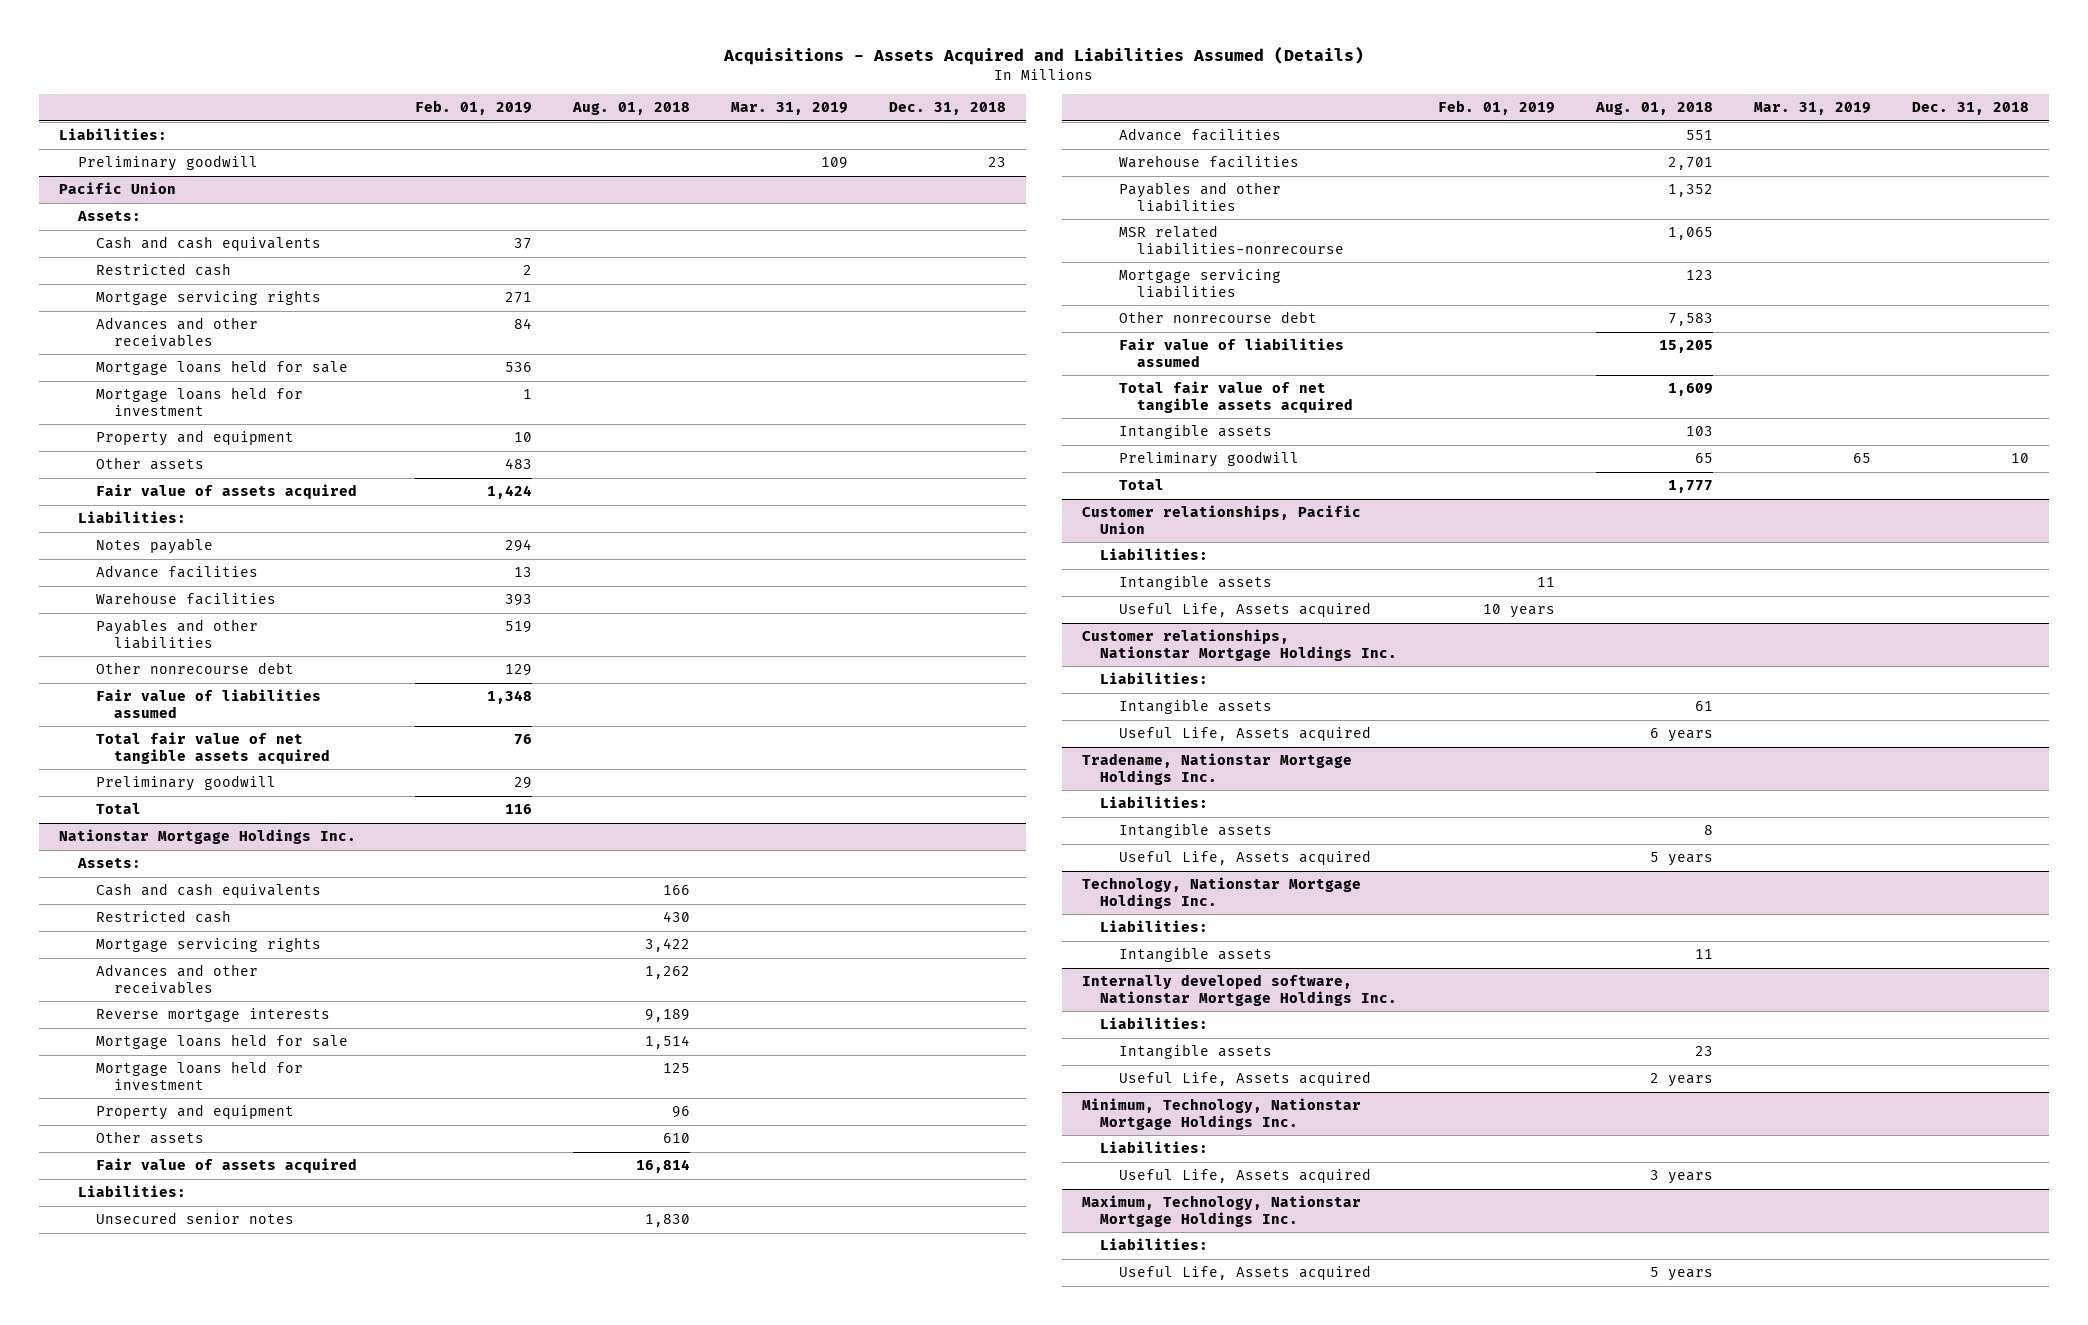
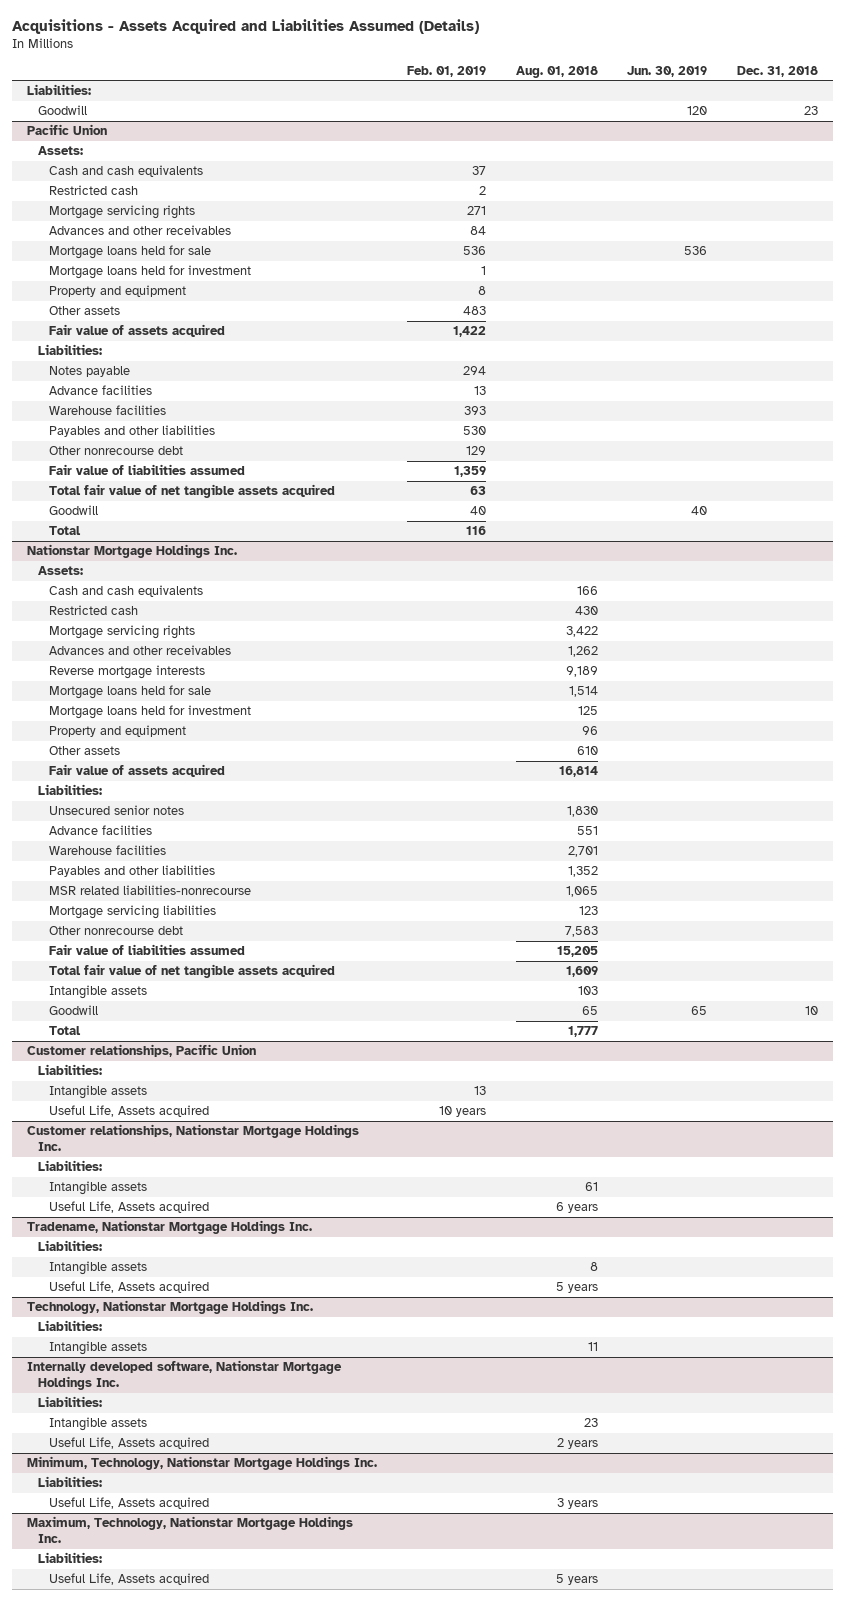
[731,102,849,116] Mar. 31, 2019 -> none
none -> [627,65,708,77] Jun. 30, 2019
[77,155,258,172] Preliminary goodwill -> [37,105,87,116] Goodwill
[514,432,533,443] 10 -> [477,286,486,296] 8
[487,485,533,500] 1,424 -> [452,326,486,338] 1,422
[505,621,533,634] 519 -> [462,426,486,436] 530
[487,690,533,705] 1,348 -> [453,466,486,478] 1,359
[514,734,533,746] 76 -> [469,486,486,496] 63
[95,775,276,792] Preliminary goodwill -> [49,505,99,516] Goodwill
[514,777,533,790] 29 -> [469,506,486,516] 40
[1118,451,1299,468] Preliminary goodwill -> [49,1005,99,1016] Goodwill
[1537,577,1556,588] 11 -> [473,1086,486,1096] 13

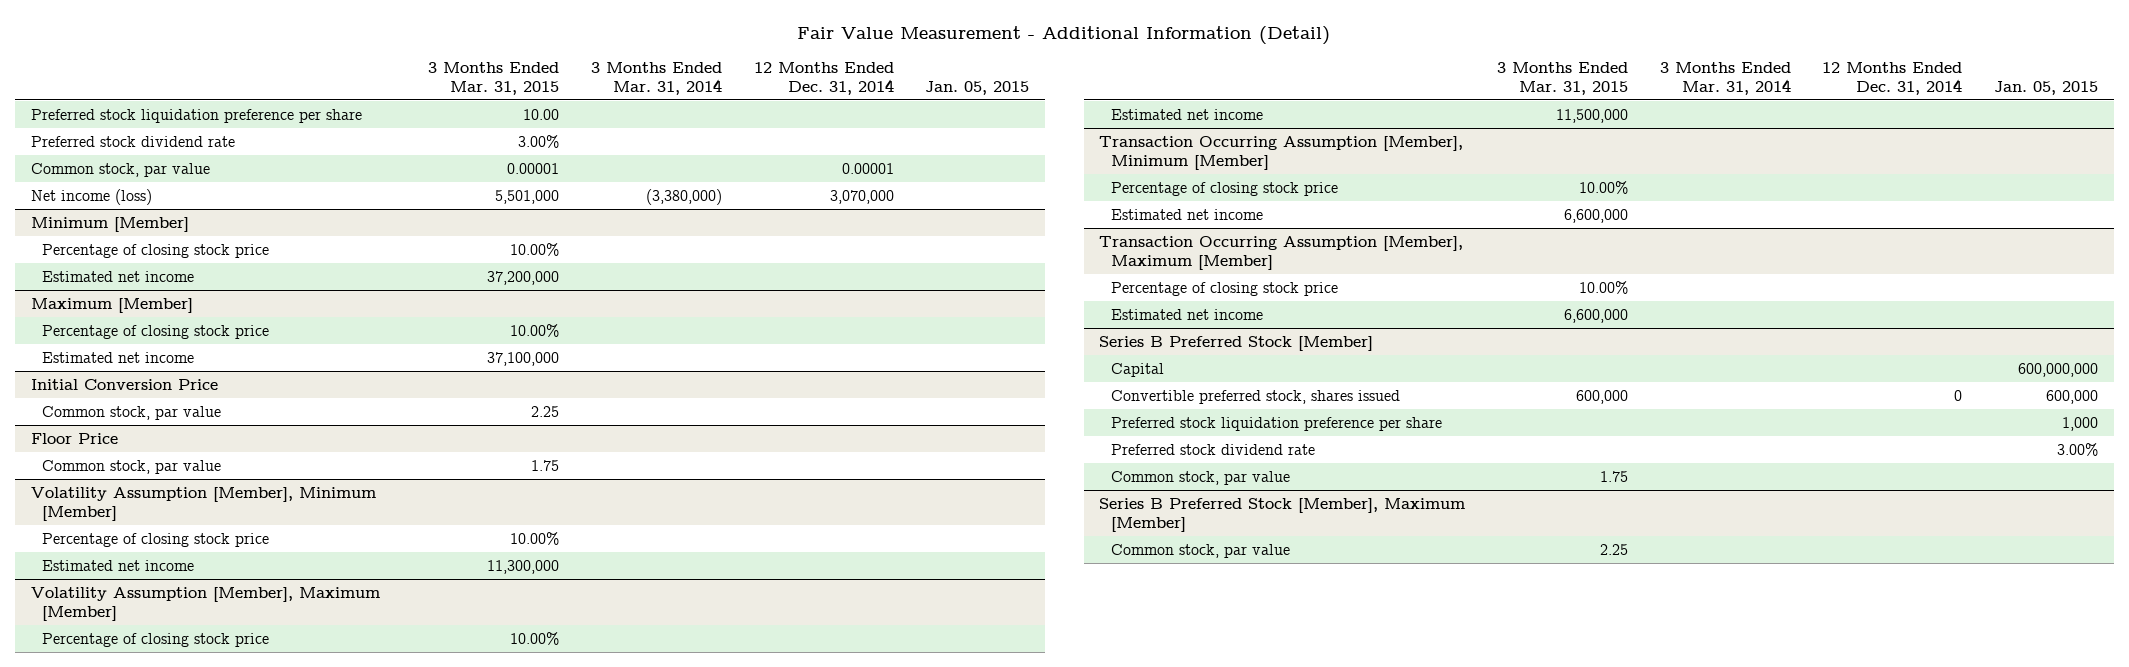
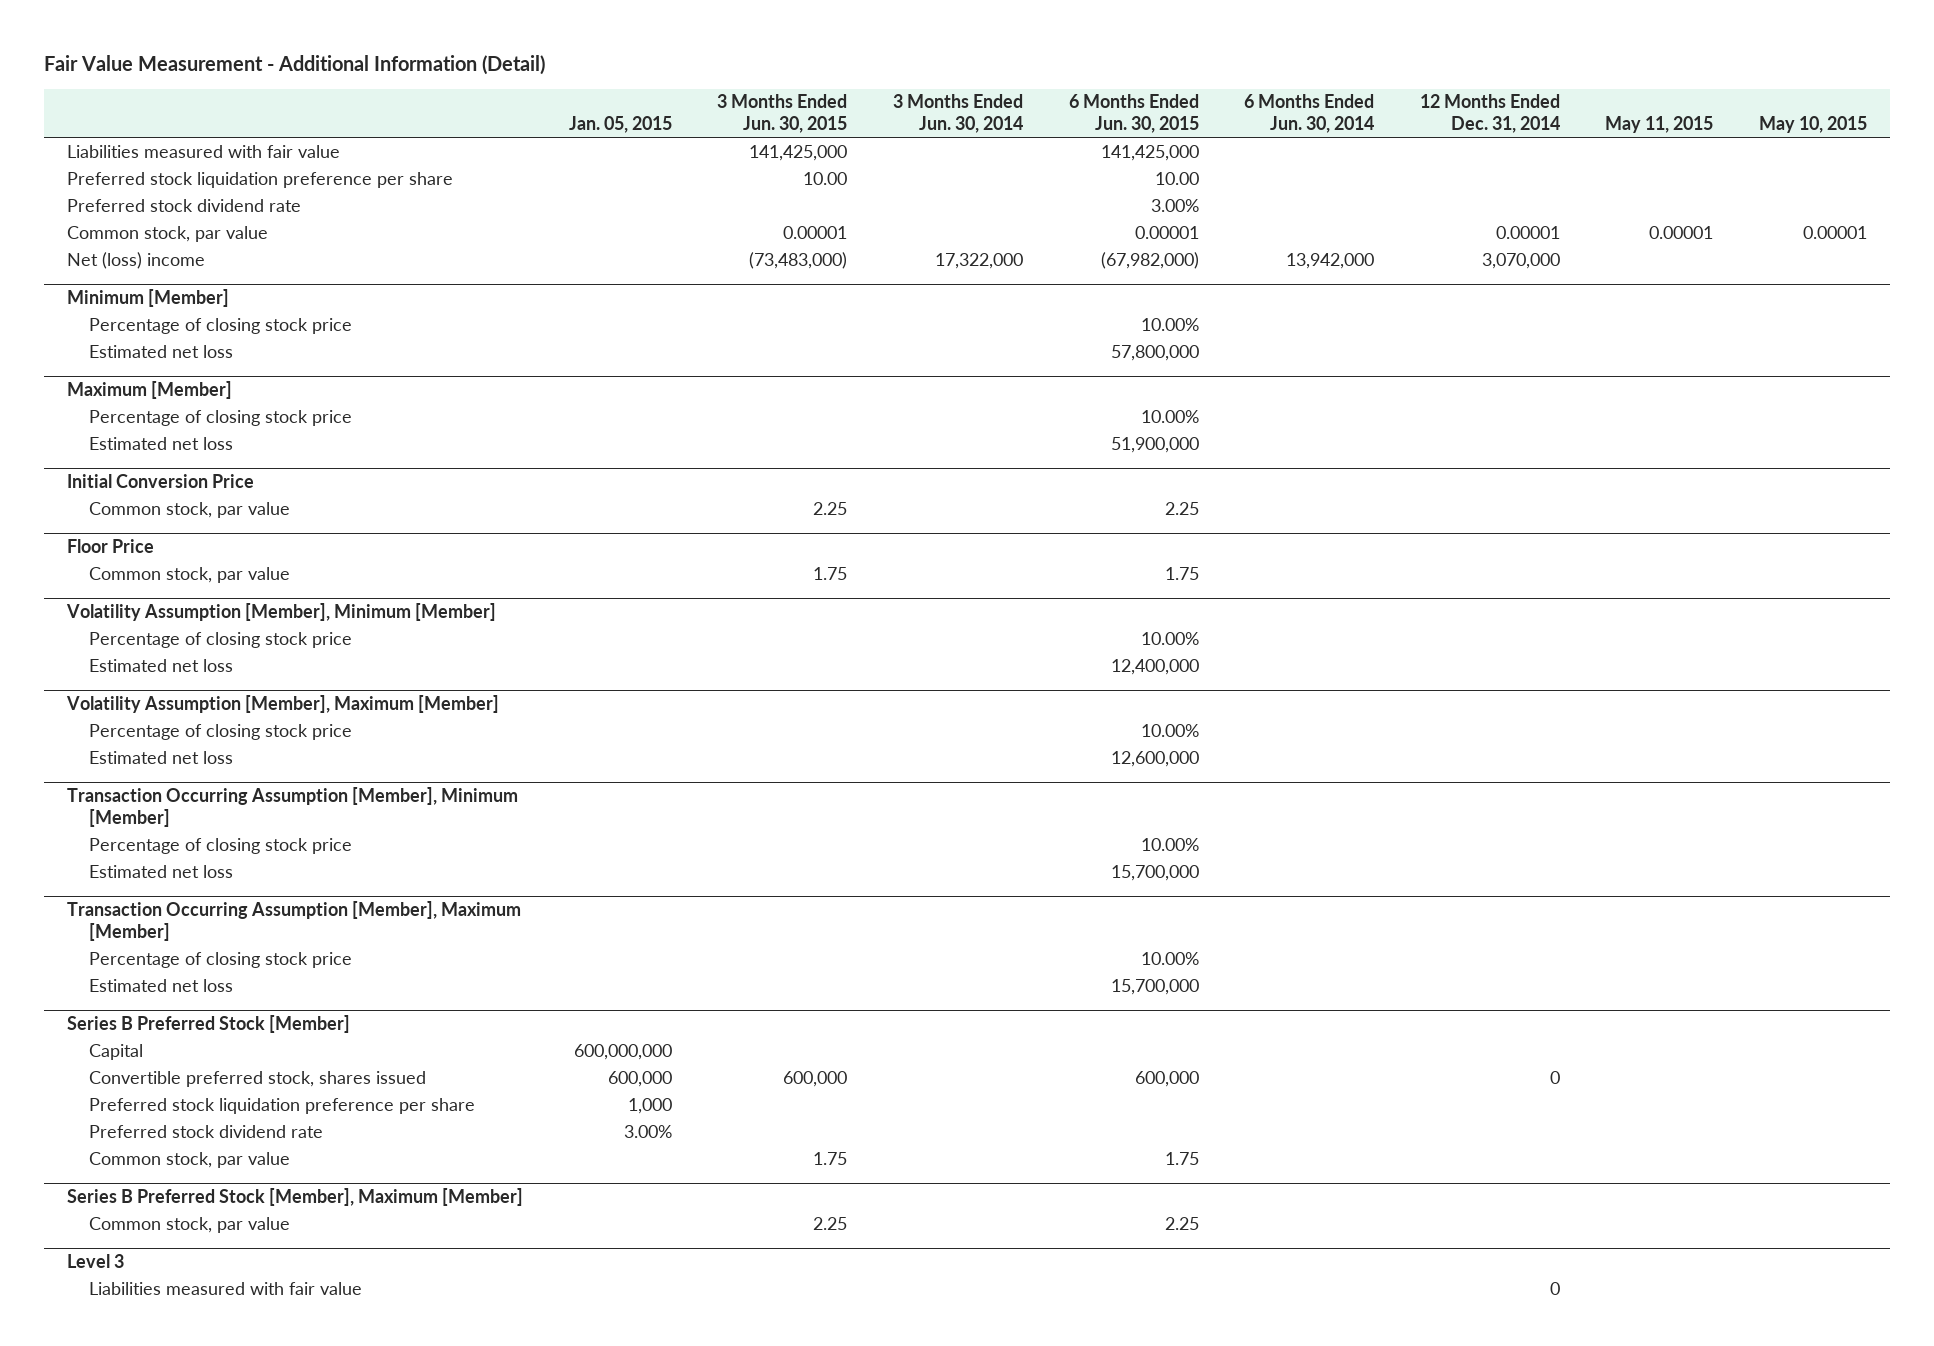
[428,61,560,95] 3 Months Ended Mar. 31, 2015 -> none
[590,61,722,95] 3 Months Ended Mar. 31, 2014 -> none
none -> [717,94,848,134] 3 Months Ended Jun. 30, 2015
none -> [892,94,1023,134] 3 Months Ended Jun. 30, 2014
none -> [1068,94,1199,134] 6 Months Ended Jun. 30, 2015
none -> [1244,94,1375,134] 6 Months Ended Jun. 30, 2014
none -> [1605,116,1714,134] May 11, 2015
none -> [1759,116,1868,134] May 10, 2015
none -> [67,144,341,158] Liabilities measured with fair value
[30,188,152,205] Net income (loss) -> [67,251,206,269] Net (loss) income
[42,270,195,282] Estimated net income -> [89,344,234,358] Estimated net loss
[42,351,195,363] Estimated net income -> [89,436,234,450] Estimated net loss
[42,559,195,571] Estimated net income -> [89,658,234,672] Estimated net loss
[1111,108,1264,120] Estimated net income -> [89,750,234,764] Estimated net loss
[1111,208,1264,220] Estimated net income -> [89,864,234,878] Estimated net loss
[1111,308,1264,320] Estimated net income -> [89,978,234,992] Estimated net loss
none -> [67,1253,125,1268] Level 3
none -> [89,1281,363,1295] Liabilities measured with fair value

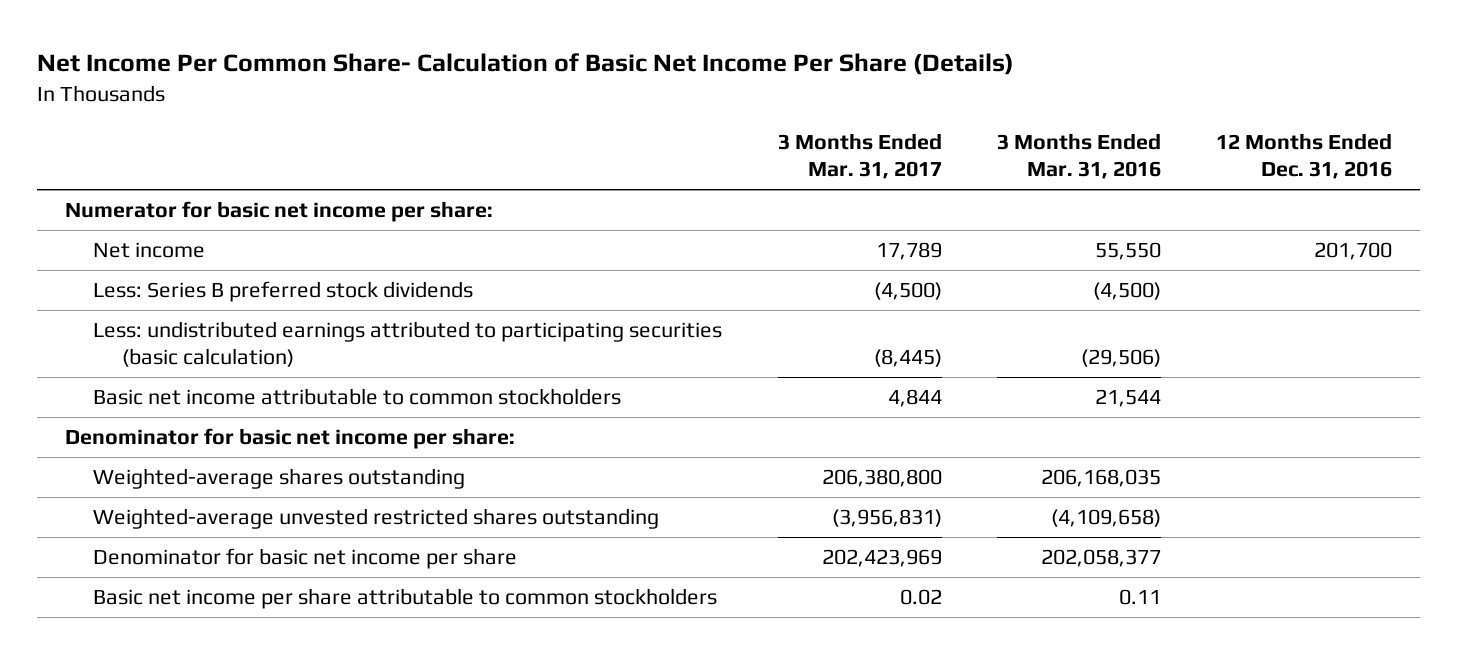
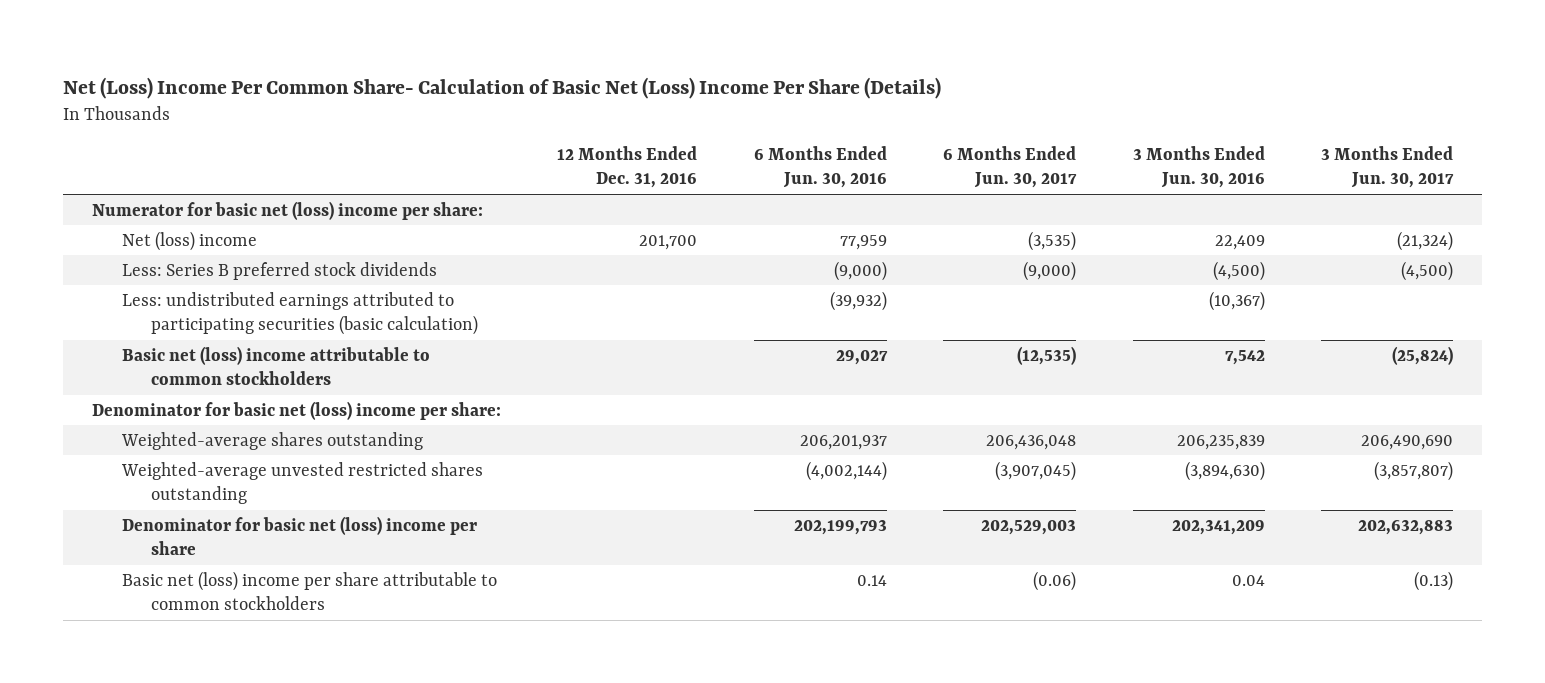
[37,53,1015,76] Net Income Per Common Share- Calculation of Basic Net Income Per Share (Details) -> [63,76,942,99] Net (Loss) Income Per Common Share- Calculation of Basic Net (Loss) Income Per Share (Details)
[777,133,942,180] 3 Months Ended Mar. 31, 2017 -> none
[996,133,1161,180] 3 Months Ended Mar. 31, 2016 -> none
none -> [753,146,887,189] 6 Months Ended Jun. 30, 2016
none -> [943,146,1078,189] 6 Months Ended Jun. 30, 2017
none -> [1132,146,1265,189] 3 Months Ended Jun. 30, 2016
none -> [1321,146,1455,189] 3 Months Ended Jun. 30, 2017
[65,201,494,223] Numerator for basic net income per share: -> [91,200,483,220] Numerator for basic net (loss) income per share:
[93,242,206,259] Net income -> [121,230,257,251] Net (loss) income
[93,388,622,406] Basic net income attributable to common stockholders -> [121,345,430,386] Basic net (loss) income attributable to common stockholders
[65,428,516,450] Denominator for basic net income per share: -> [91,400,501,420] Denominator for basic net (loss) income per share:
[93,548,518,570] Denominator for basic net income per share -> [121,515,477,556] Denominator for basic net (loss) income per share
[93,588,718,610] Basic net income per share attributable to common stockholders -> [121,570,497,611] Basic net (loss) income per share attributable to common stockholders

